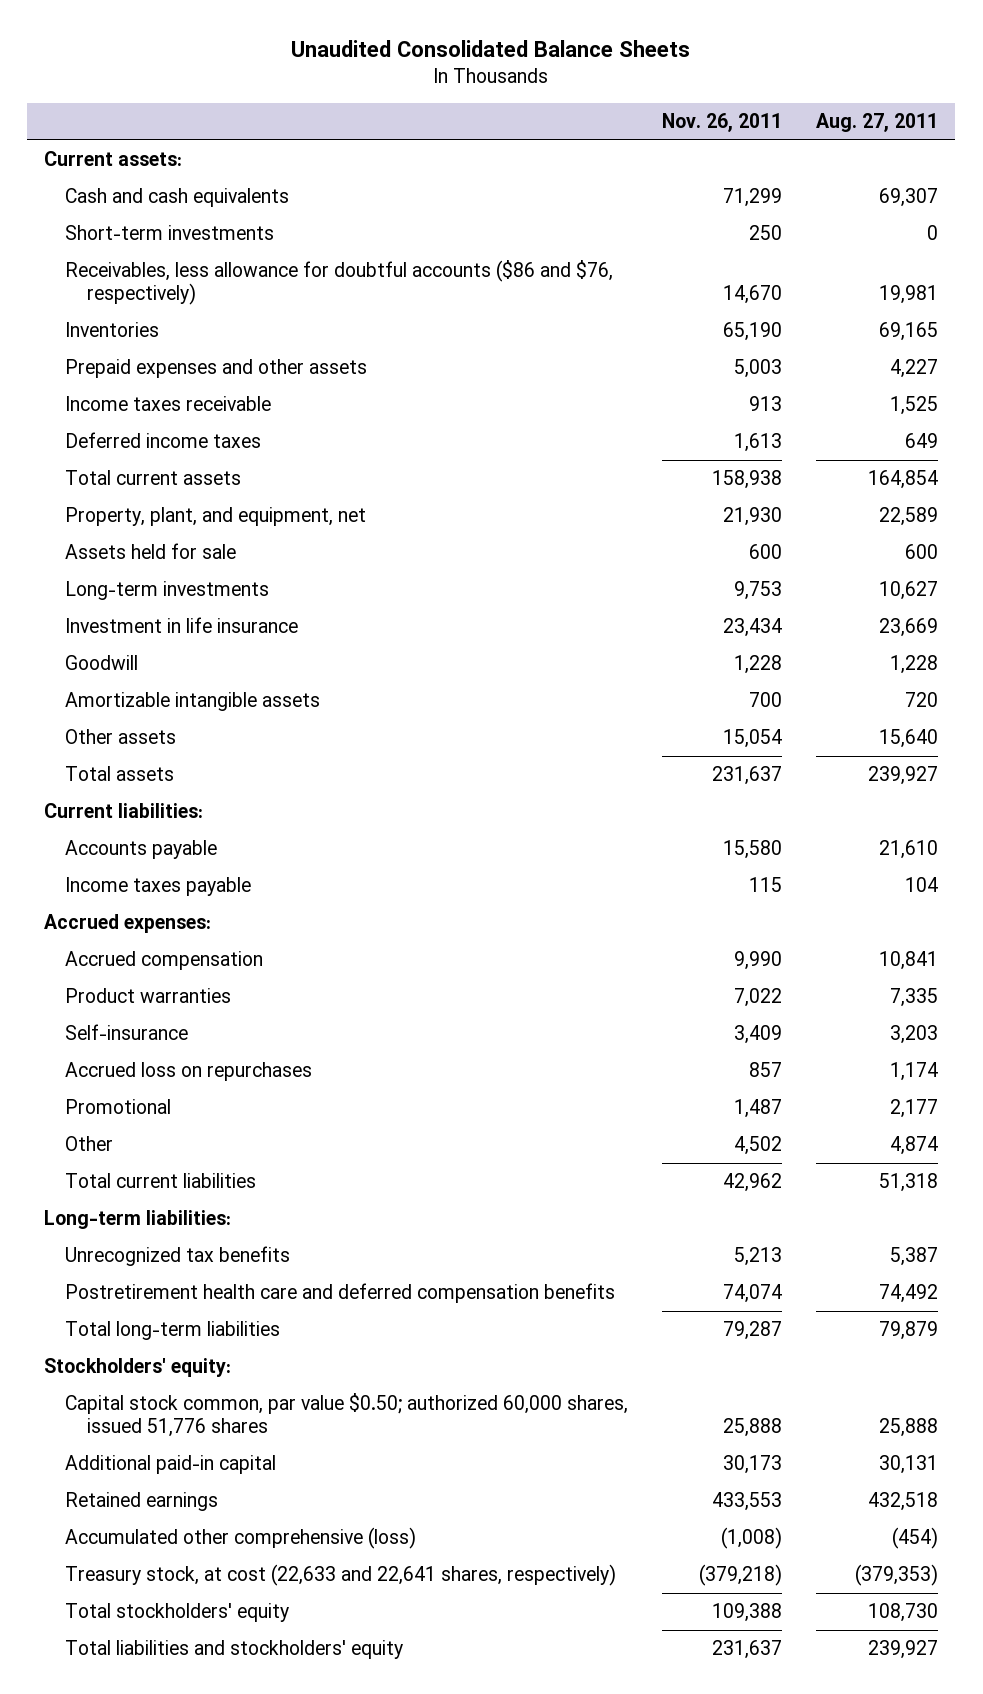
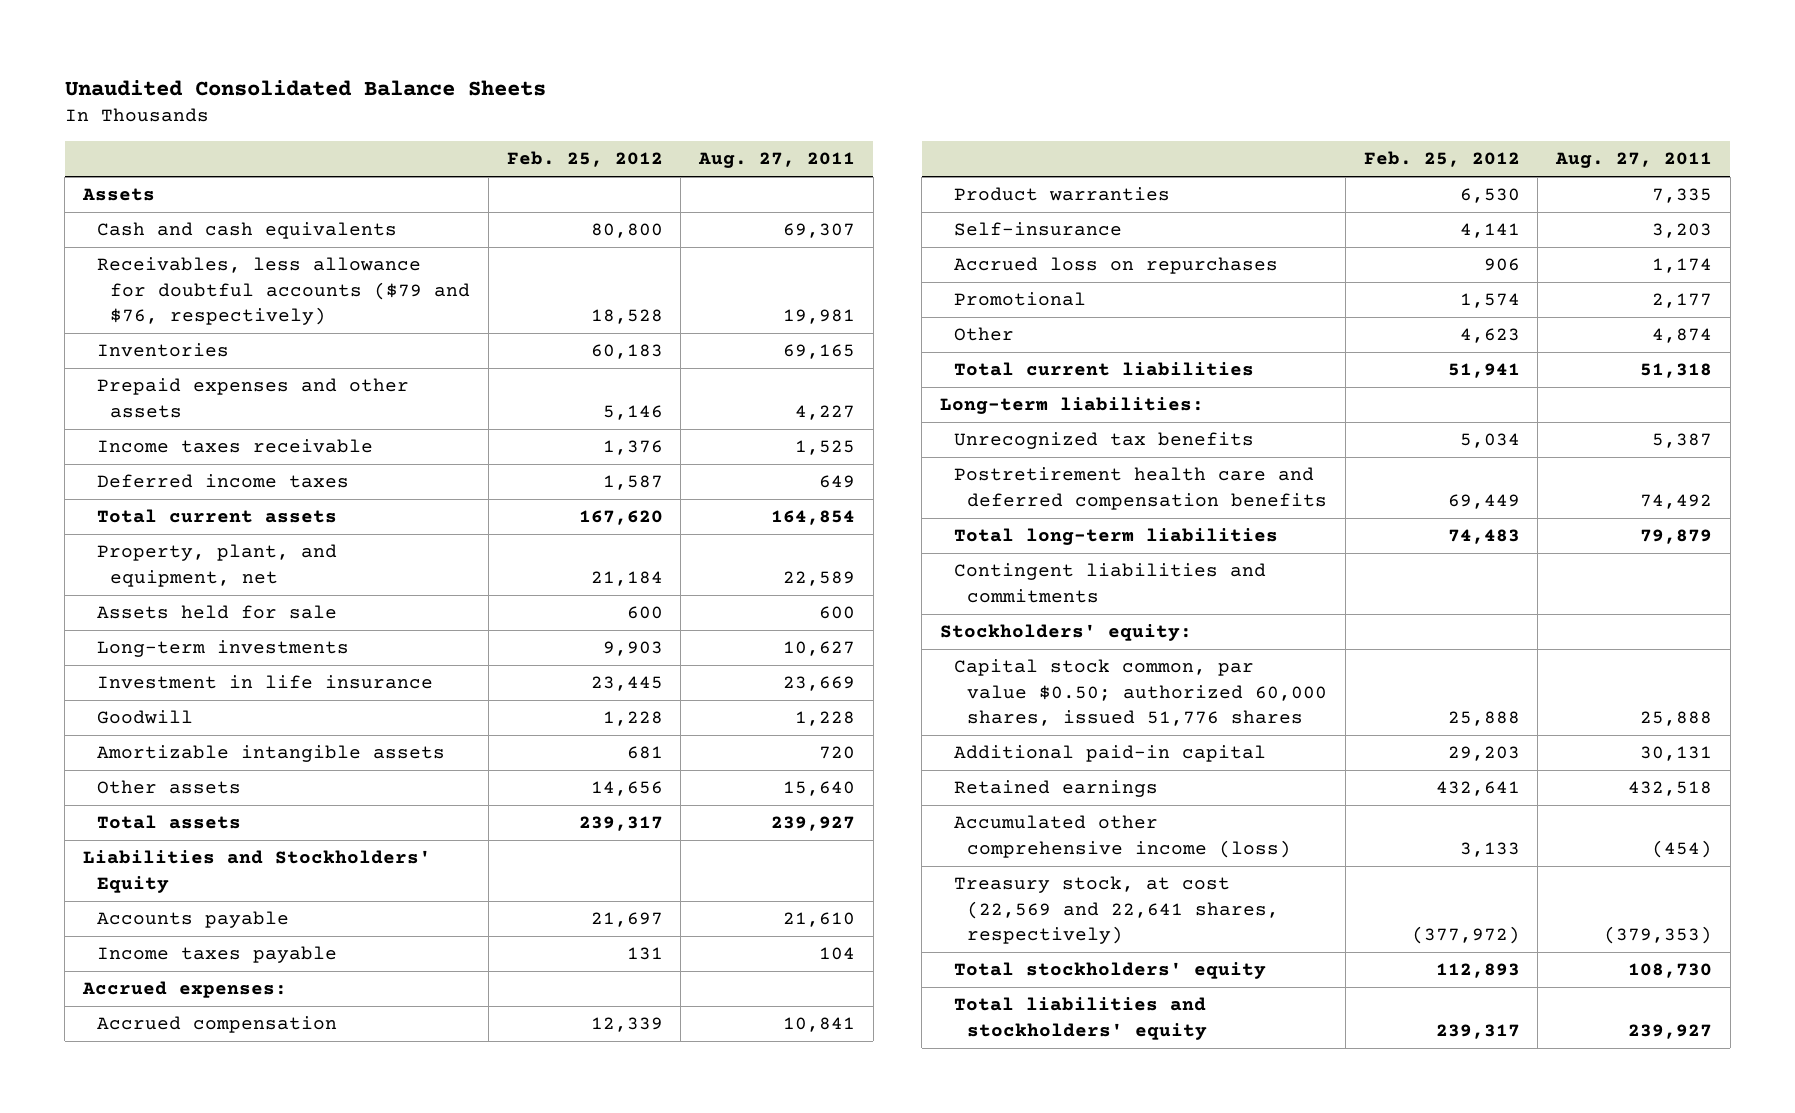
[662,113,783,133] Nov. 26, 2011 -> none
none -> [506,151,663,168] Feb. 25, 2012
[44,151,183,167] Current assets: -> [82,188,156,202] Assets
[65,225,275,241] Short-term investments -> none
[65,260,614,306] Receivables, less allowance for doubtful accounts ($86 and $76, respectively) -> [96,257,471,325] Receivables, less allowance for doubtful accounts ($79 and $76, respectively)
[44,803,204,819] Current liabilities: -> [83,850,432,893] Liabilities and Stockholders' Equity
none -> [953,563,1266,603] Contingent liabilities and commitments
[65,1527,417,1550] Accumulated other comprehensive (loss) -> [953,815,1292,858] Accumulated other comprehensive income (loss)
[65,1564,617,1587] Treasury stock, at cost (22,633 and 22,641 shares, respectively) -> [953,876,1280,944] Treasury stock, at cost (22,569 and 22,641 shares, respectively)

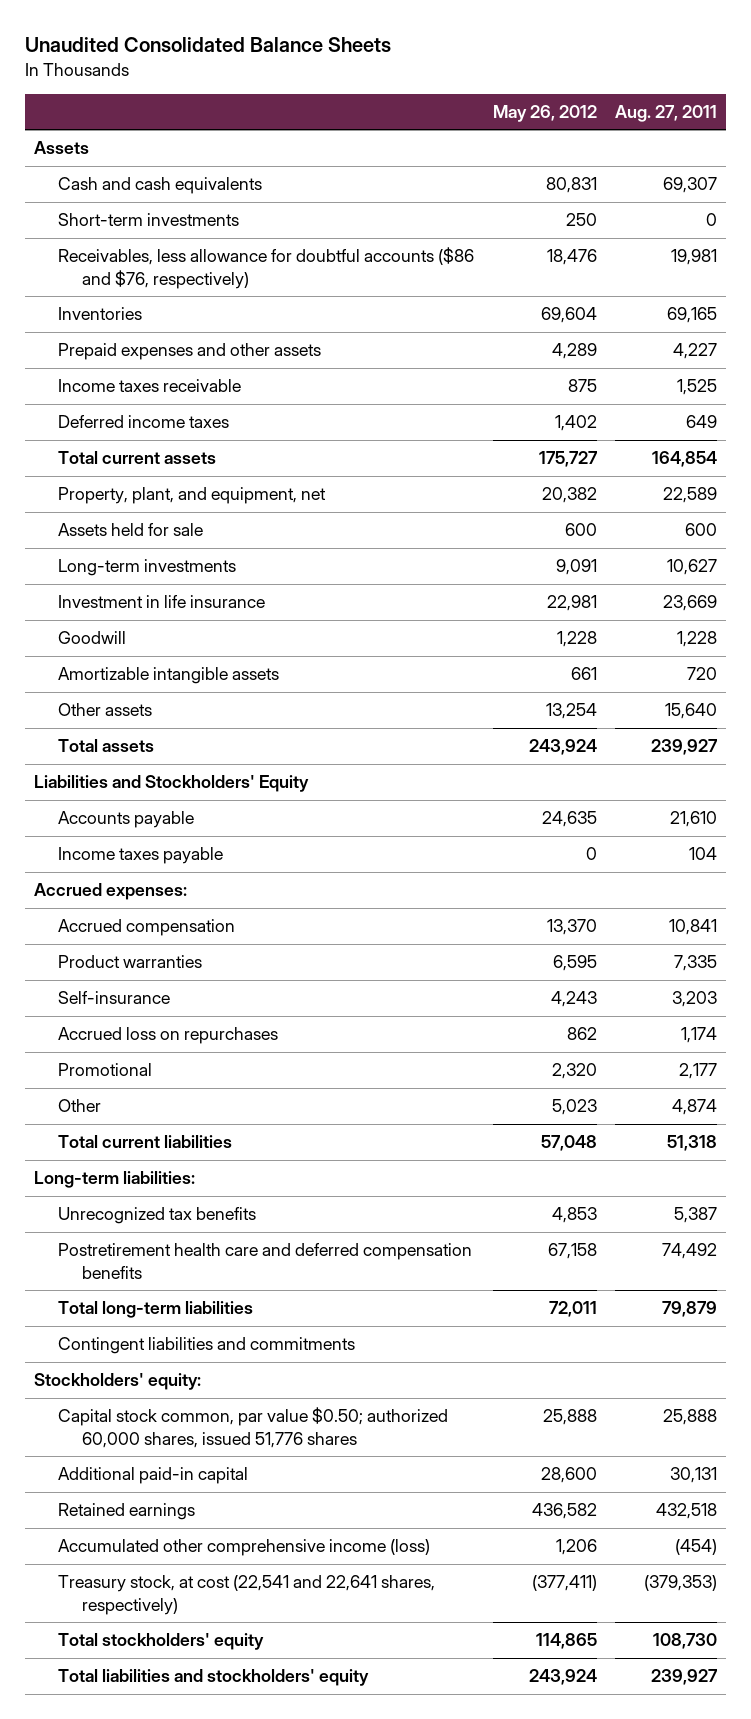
[506,151,663,168] Feb. 25, 2012 -> none
none -> [492,104,597,122] May 26, 2012
none -> [58,213,240,227] Short-term investments
[96,257,471,325] Receivables, less allowance for doubtful accounts ($79 and $76, respectively) -> [58,247,475,289] Receivables, less allowance for doubtful accounts ($86 and $76, respectively)
[953,876,1280,944] Treasury stock, at cost (22,569 and 22,641 shares, respectively) -> [58,1575,436,1615] Treasury stock, at cost (22,541 and 22,641 shares, respectively)

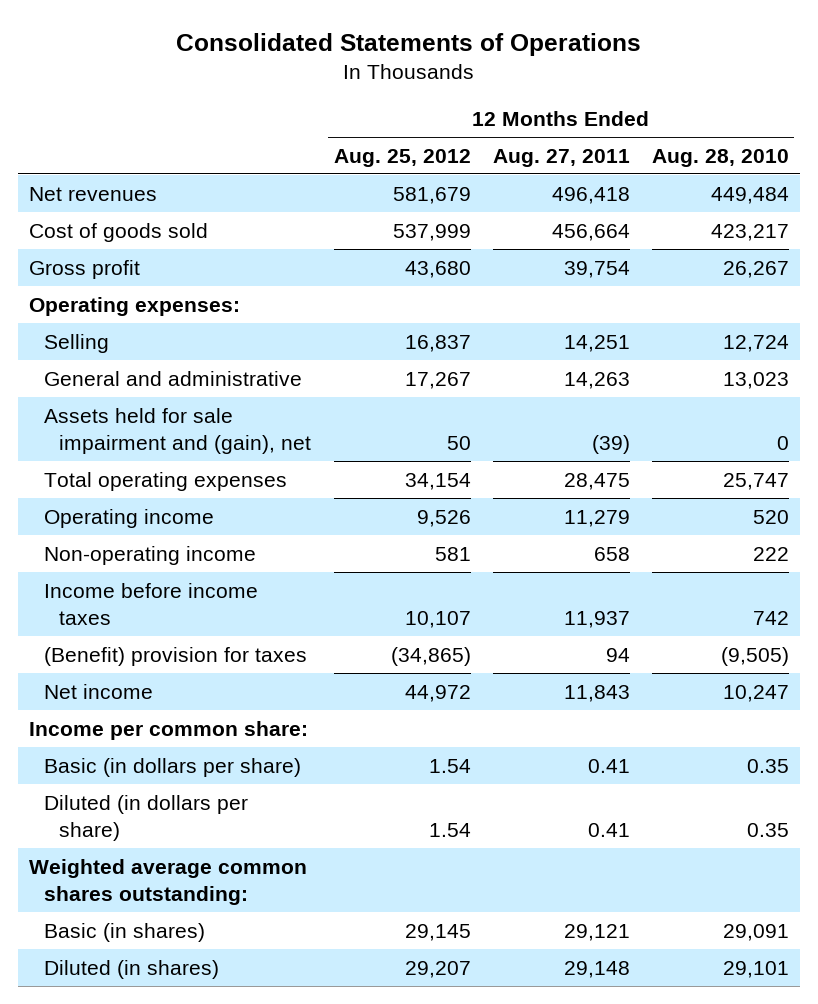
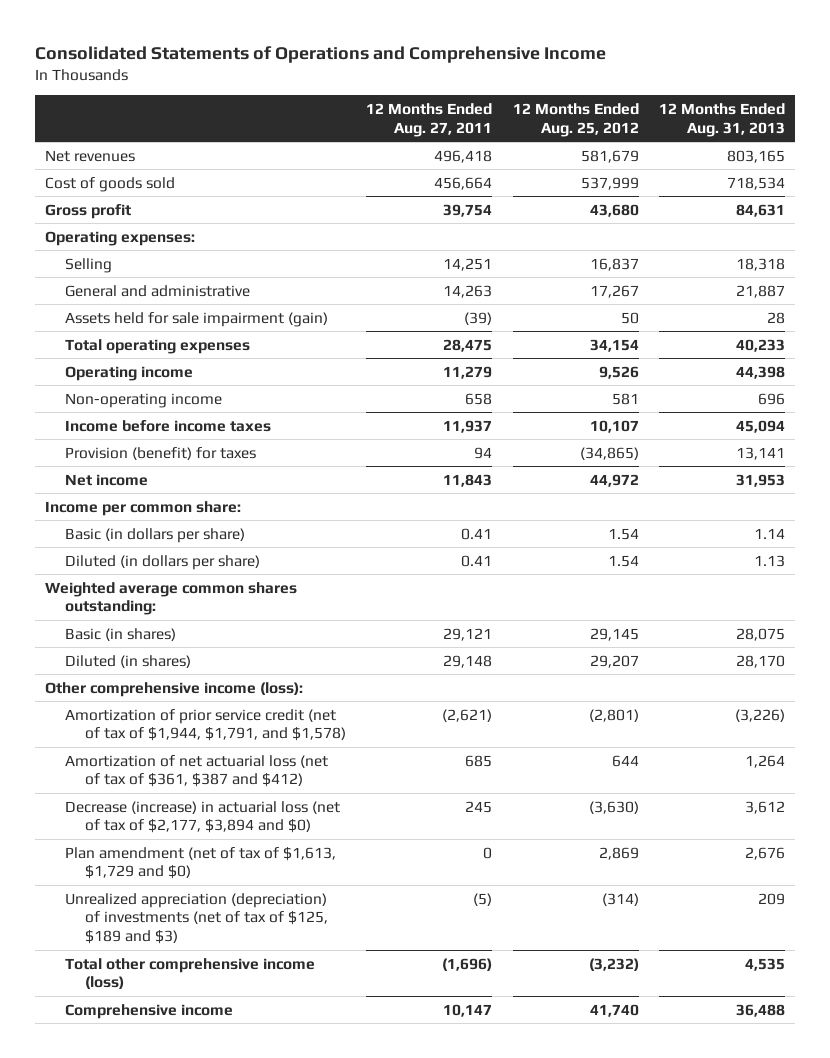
[175,32,641,56] Consolidated Statements of Operations -> [34,46,606,64] Consolidated Statements of Operations and Comprehensive Income
[651,148,789,167] Aug. 28, 2010 -> none
none -> [659,103,786,137] 12 Months Ended Aug. 31, 2013
[44,407,312,454] Assets held for sale impairment and (gain), net -> [65,311,329,327] Assets held for sale impairment (gain)
[44,646,308,666] (Benefit) provision for taxes -> [65,446,257,460] Provision (benefit) for taxes
none -> [45,681,304,697] Other comprehensive income (loss):
none -> [65,708,346,742] Amortization of prior service credit (net of tax of $1,944, $1,791, and $1,578)
none -> [65,754,329,788] Amortization of net actuarial loss (net of tax of $361, $387 and $412)
none -> [65,800,341,834] Decrease (increase) in actuarial loss (net of tax of $2,177, $3,894 and $0)
none -> [65,846,337,880] Plan amendment (net of tax of $1,613, $1,729 and $0)
none -> [65,892,328,945] Unrealized appreciation (depreciation) of investments (net of tax of $125, $189 and $3)
none -> [65,957,316,990] Total other comprehensive income (loss)
none -> [65,1003,234,1019] Comprehensive income

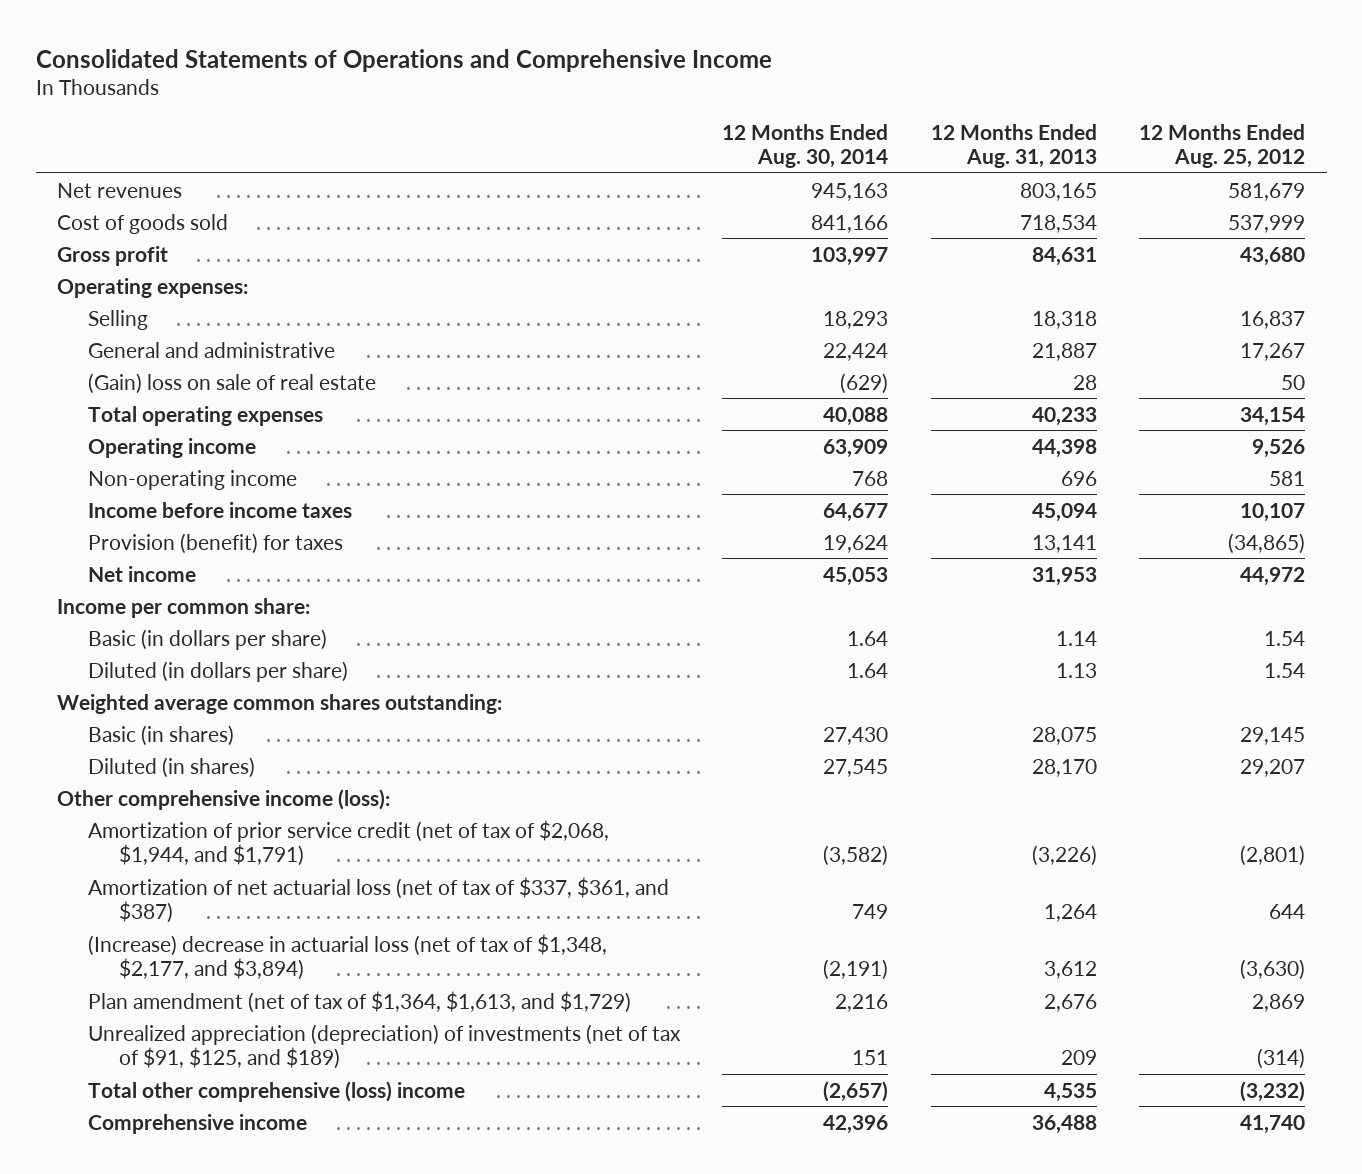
[366,103,493,137] 12 Months Ended Aug. 27, 2011 -> none
none -> [722,123,889,168] 12 Months Ended Aug. 30, 2014
[65,311,329,327] Assets held for sale impairment (gain) -> [87,372,376,394] (Gain) loss on sale of real estate
[65,708,346,742] Amortization of prior service credit (net of tax of $1,944, $1,791, and $1,578) -> [87,819,609,866] Amortization of prior service credit (net of tax of $2,068, $1,944, and $1,791)
[65,754,329,788] Amortization of net actuarial loss (net of tax of $361, $387 and $412) -> [87,876,669,923] Amortization of net actuarial loss (net of tax of $337, $361, and $387)
[65,800,341,834] Decrease (increase) in actuarial loss (net of tax of $2,177, $3,894 and $0) -> [87,933,607,980] (Increase) decrease in actuarial loss (net of tax of $1,348, $2,177, and $3,894)
[65,846,337,880] Plan amendment (net of tax of $1,613, $1,729 and $0) -> [87,990,631,1013] Plan amendment (net of tax of $1,364, $1,613, and $1,729)
[65,892,328,945] Unrealized appreciation (depreciation) of investments (net of tax of $125, $189 and $3) -> [87,1023,681,1069] Unrealized appreciation (depreciation) of investments (net of tax of $91, $125, and $189)
[65,957,316,990] Total other comprehensive income (loss) -> [87,1080,465,1102] Total other comprehensive (loss) income

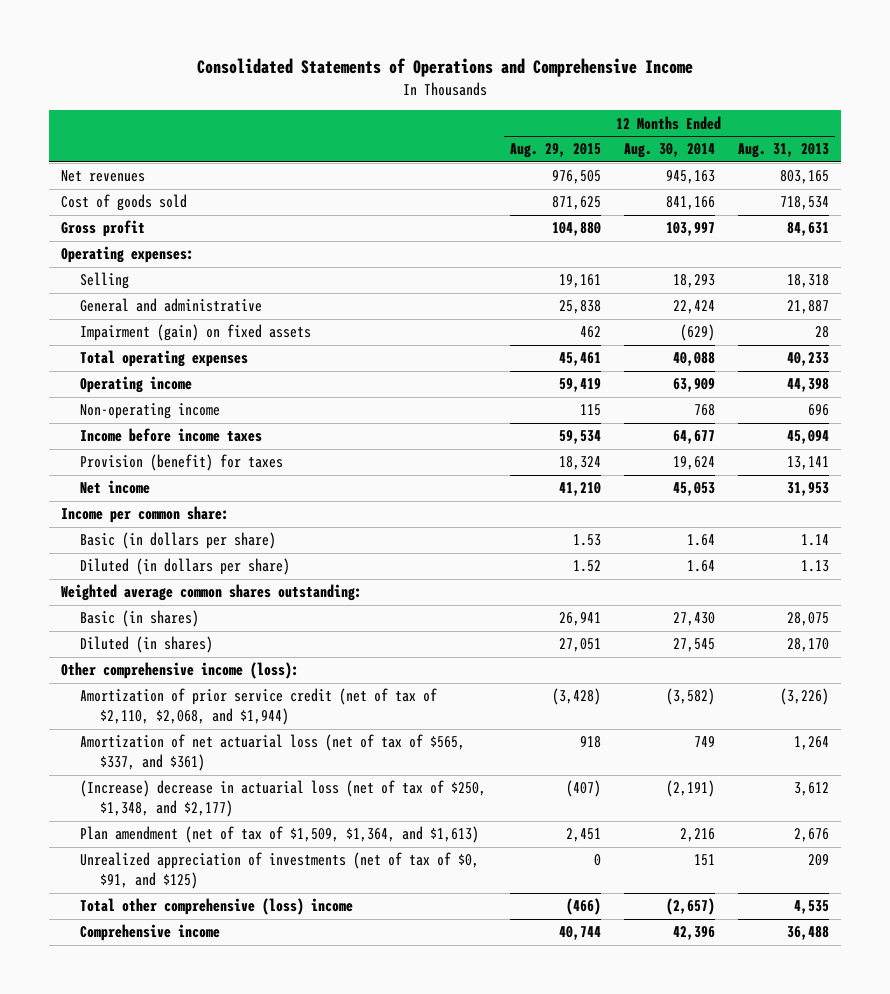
[1139,123,1306,168] 12 Months Ended Aug. 25, 2012 -> none
none -> [509,143,601,159] Aug. 29, 2015
[87,372,376,394] (Gain) loss on sale of real estate -> [80,324,312,342] Impairment (gain) on fixed assets
[87,819,609,866] Amortization of prior service credit (net of tax of $2,068, $1,944, and $1,791) -> [80,688,438,726] Amortization of prior service credit (net of tax of $2,110, $2,068, and $1,944)
[87,876,669,923] Amortization of net actuarial loss (net of tax of $337, $361, and $387) -> [80,734,466,772] Amortization of net actuarial loss (net of tax of $565, $337, and $361)
[87,933,607,980] (Increase) decrease in actuarial loss (net of tax of $1,348, $2,177, and $3,894) -> [80,780,487,818] (Increase) decrease in actuarial loss (net of tax of $250, $1,348, and $2,177)
[87,990,631,1013] Plan amendment (net of tax of $1,364, $1,613, and $1,729) -> [80,826,480,844] Plan amendment (net of tax of $1,509, $1,364, and $1,613)
[87,1023,681,1069] Unrealized appreciation (depreciation) of investments (net of tax of $91, $125, and $189) -> [80,852,480,890] Unrealized appreciation of investments (net of tax of $0, $91, and $125)

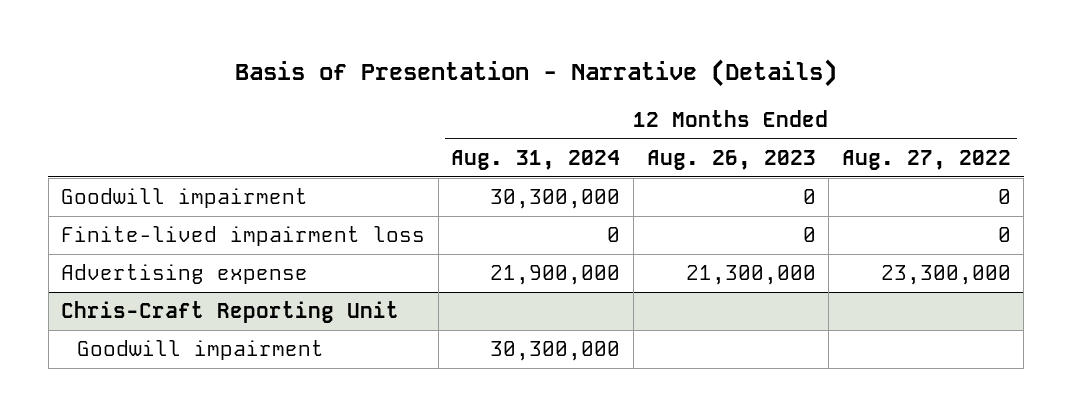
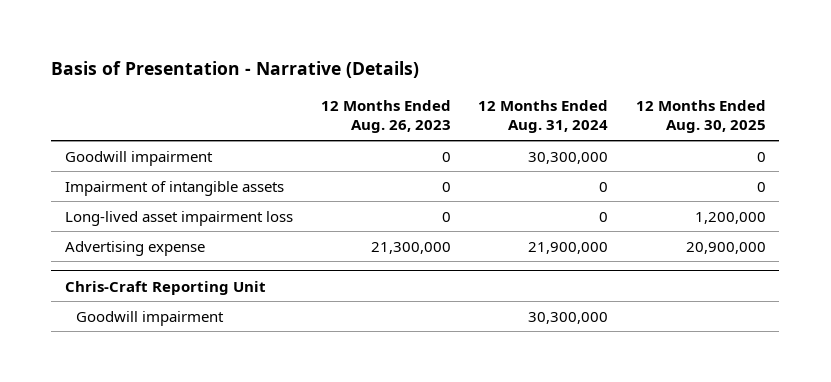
[841,150,1011,171] Aug. 27, 2022 -> none
none -> [635,99,766,134] 12 Months Ended Aug. 30, 2025
none -> [65,180,285,196] Impairment of intangible assets
[61,226,426,247] Finite-lived impairment loss -> [65,210,294,226] Long-lived asset impairment loss

